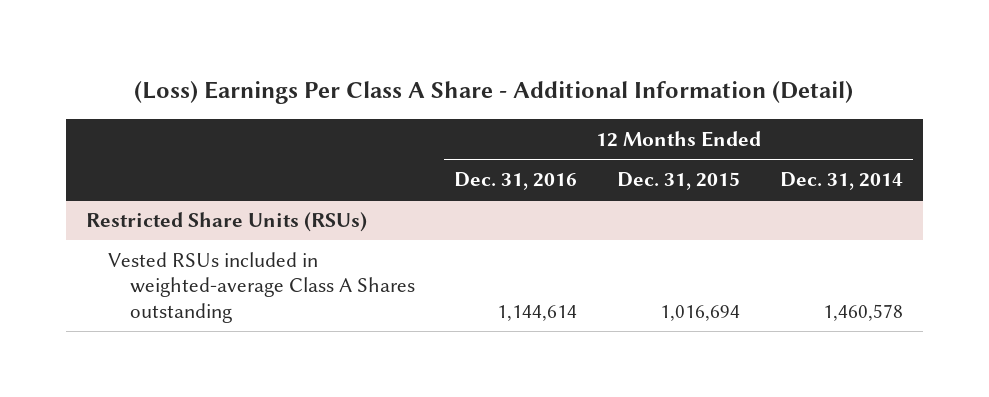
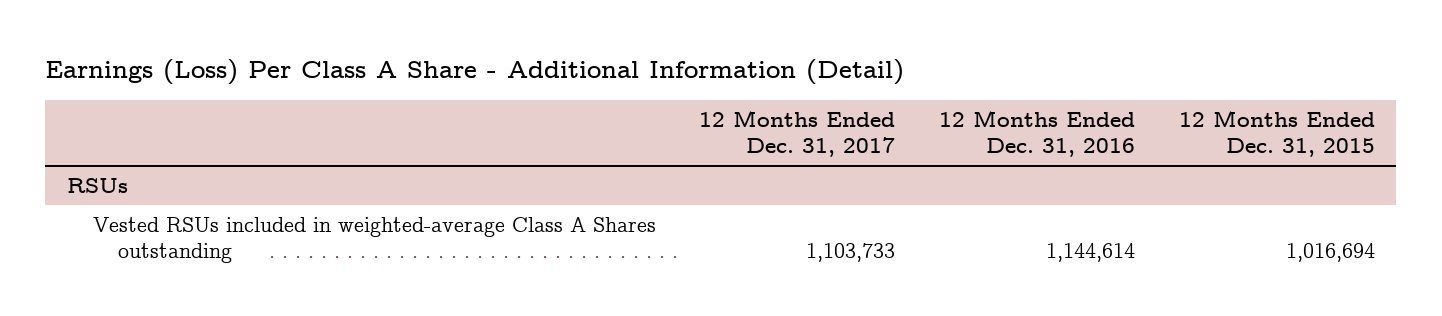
[134,81,854,105] (Loss) Earnings Per Class A Share - Additional Information (Detail) -> [45,59,905,86] Earnings (Loss) Per Class A Share - Additional Information (Detail)
[780,172,904,191] Dec. 31, 2014 -> none
none -> [699,109,896,158] 12 Months Ended Dec. 31, 2017
[85,211,367,232] Restricted Share Units (RSUs) -> [67,178,129,194] RSUs

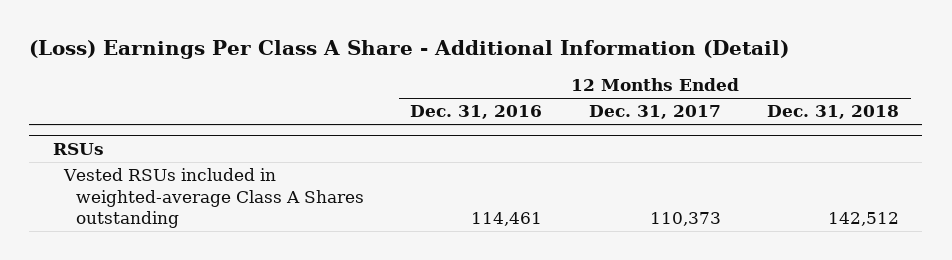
[45,59,905,86] Earnings (Loss) Per Class A Share - Additional Information (Detail) -> [29,40,790,60] (Loss) Earnings Per Class A Share - Additional Information (Detail)
[1178,109,1375,158] 12 Months Ended Dec. 31, 2015 -> none
none -> [767,105,900,120] Dec. 31, 2018
[806,243,896,263] 1,103,733 -> [649,212,721,227] 110,373
[1045,243,1135,263] 1,144,614 -> [471,212,543,227] 114,461

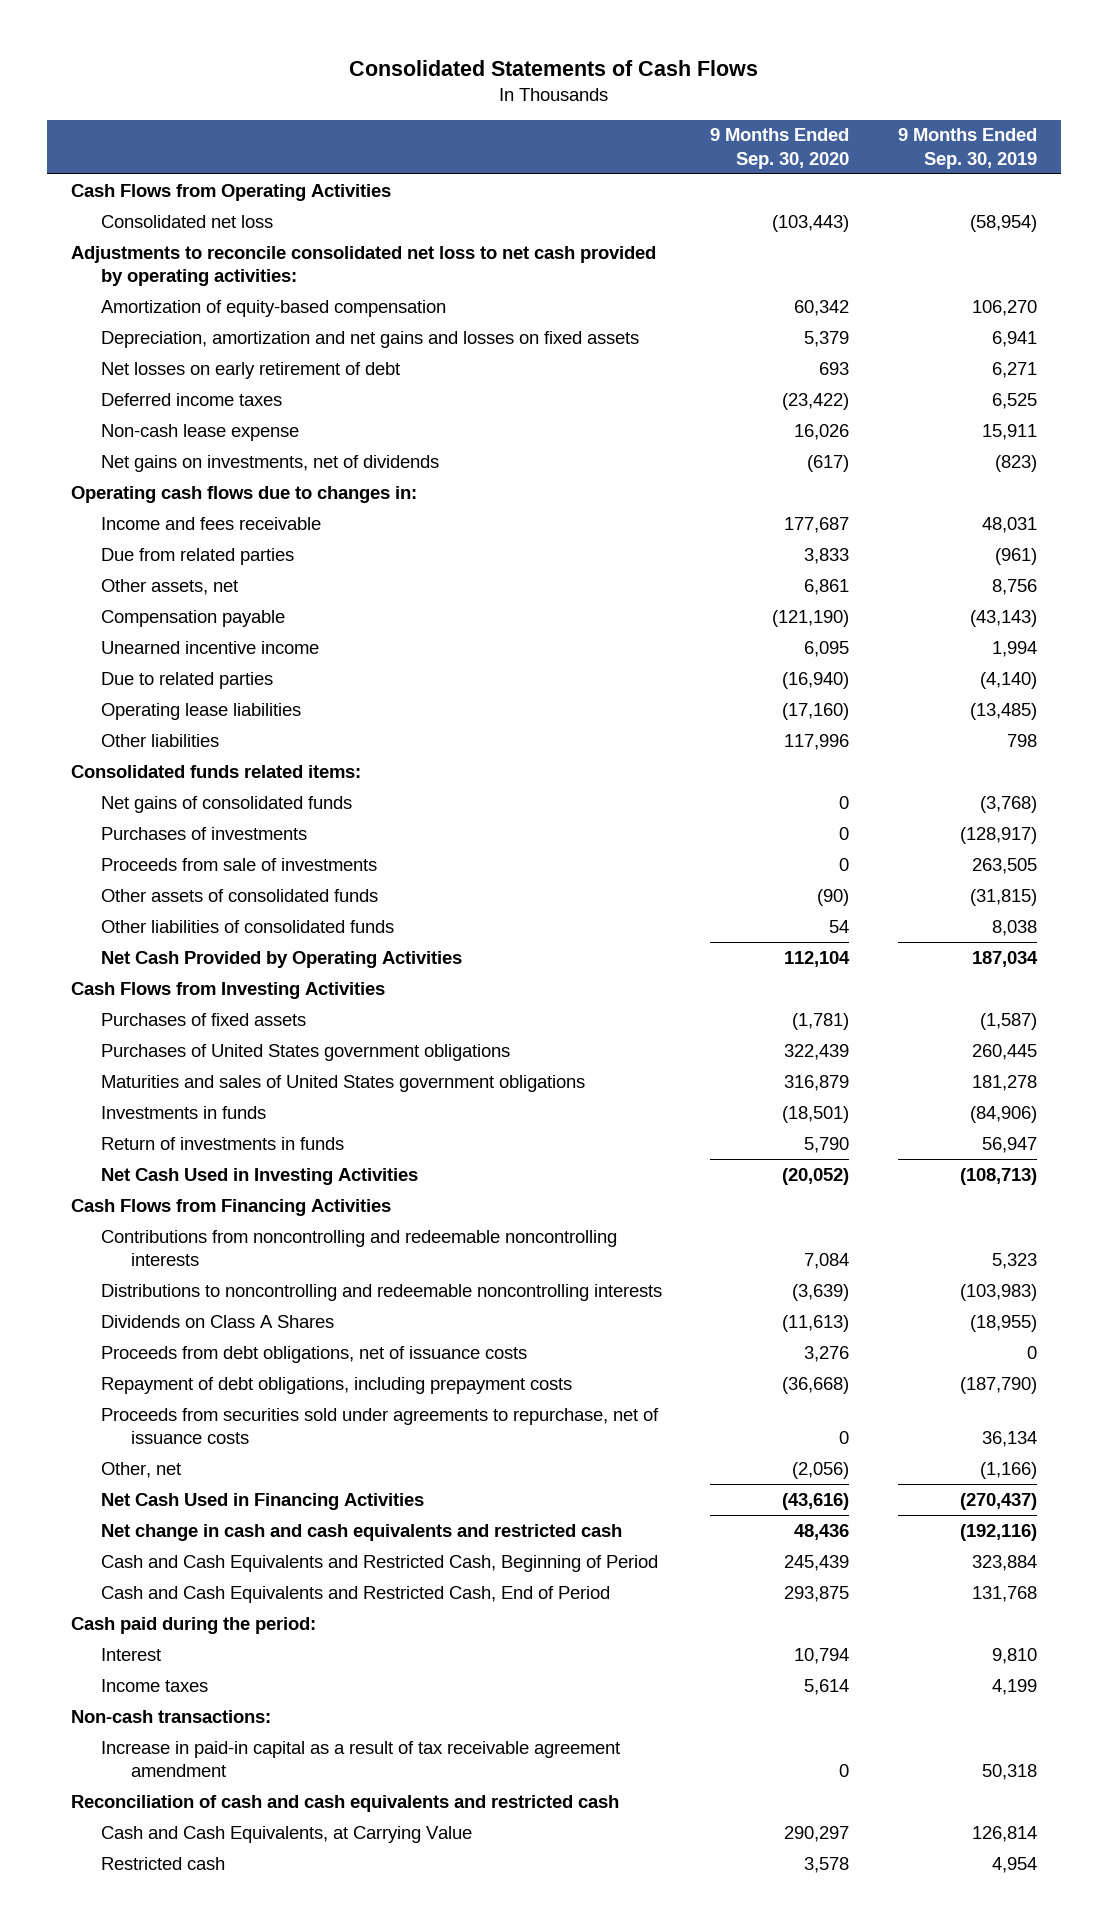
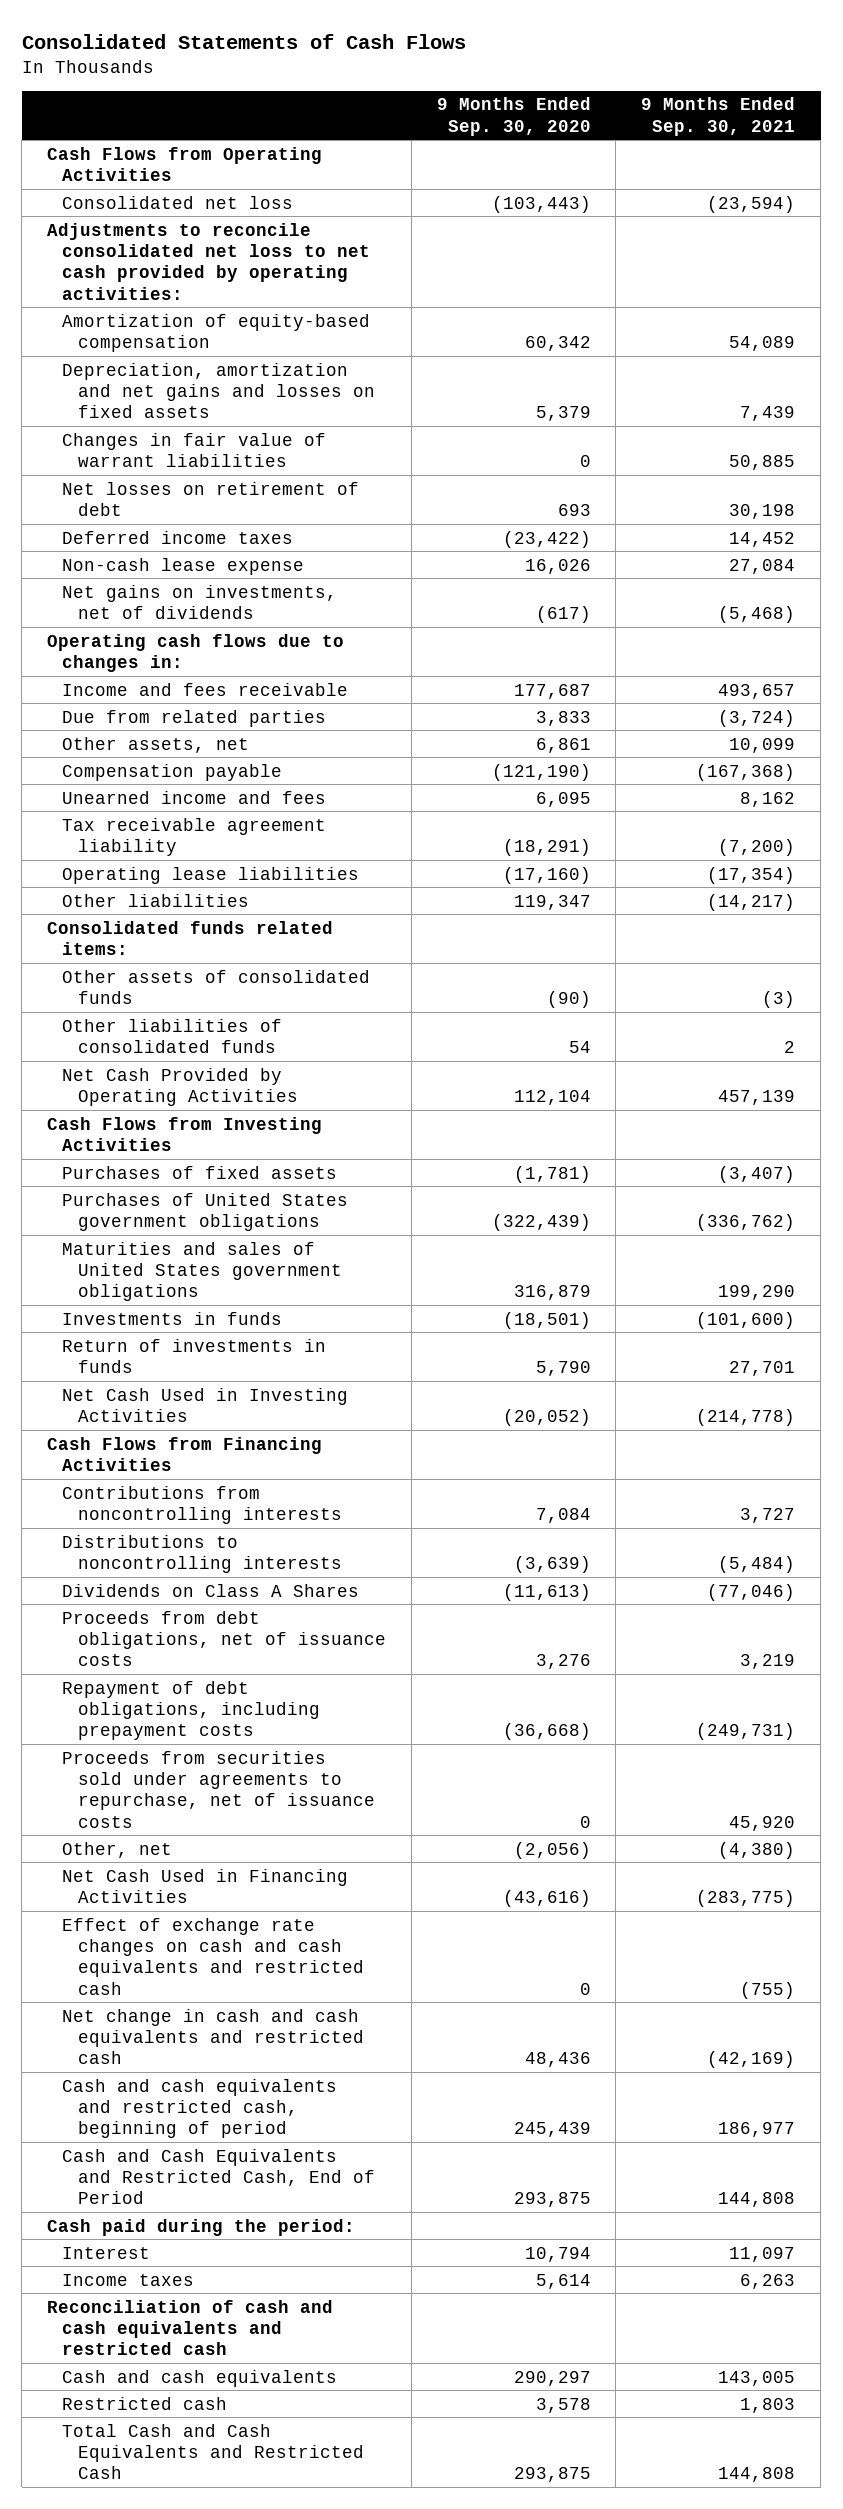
[897,128,1037,169] 9 Months Ended Sep. 30, 2019 -> none
none -> [641,97,796,136] 9 Months Ended Sep. 30, 2021
none -> [62,432,327,467] Changes in fair value of warrant liabilities
[100,361,400,379] Net losses on early retirement of debt -> [62,481,360,516] Net losses on retirement of debt
[100,671,273,689] Due to related parties -> none
[100,640,319,654] Unearned incentive income -> [62,790,327,804] Unearned income and fees
none -> [62,817,327,856] Tax receivable agreement liability
[784,733,850,750] 117,996 -> [513,894,591,910] 119,347
[100,795,352,813] Net gains of consolidated funds -> none
[100,826,307,840] Purchases of investments -> none
[100,857,377,871] Proceeds from sale of investments -> none
[784,1043,850,1060] 322,439 -> [491,1213,591,1231] (322,439)
[100,1229,617,1267] Contributions from noncontrolling and redeemable noncontrolling interests -> [62,1485,342,1524] Contributions from noncontrolling interests
[100,1283,662,1301] Distributions to noncontrolling and redeemable noncontrolling interests -> [62,1534,342,1573] Distributions to noncontrolling interests
none -> [62,1917,364,1995] Effect of exchange rate changes on cash and cash equivalents and restricted cash
[100,1554,658,1572] Cash and Cash Equivalents and Restricted Cash, Beginning of Period -> [62,2078,338,2139] Cash and cash equivalents and restricted cash, beginning of period
[70,1709,271,1723] Non-cash transactions: -> none
[100,1740,620,1778] Increase in paid-in capital as a result of tax receivable agreement amendment -> none
[100,1825,472,1843] Cash and Cash Equivalents, at Carrying Value -> [62,2369,338,2387] Cash and cash equivalents
none -> [62,2423,364,2480] Total Cash and Cash Equivalents and Restricted Cash

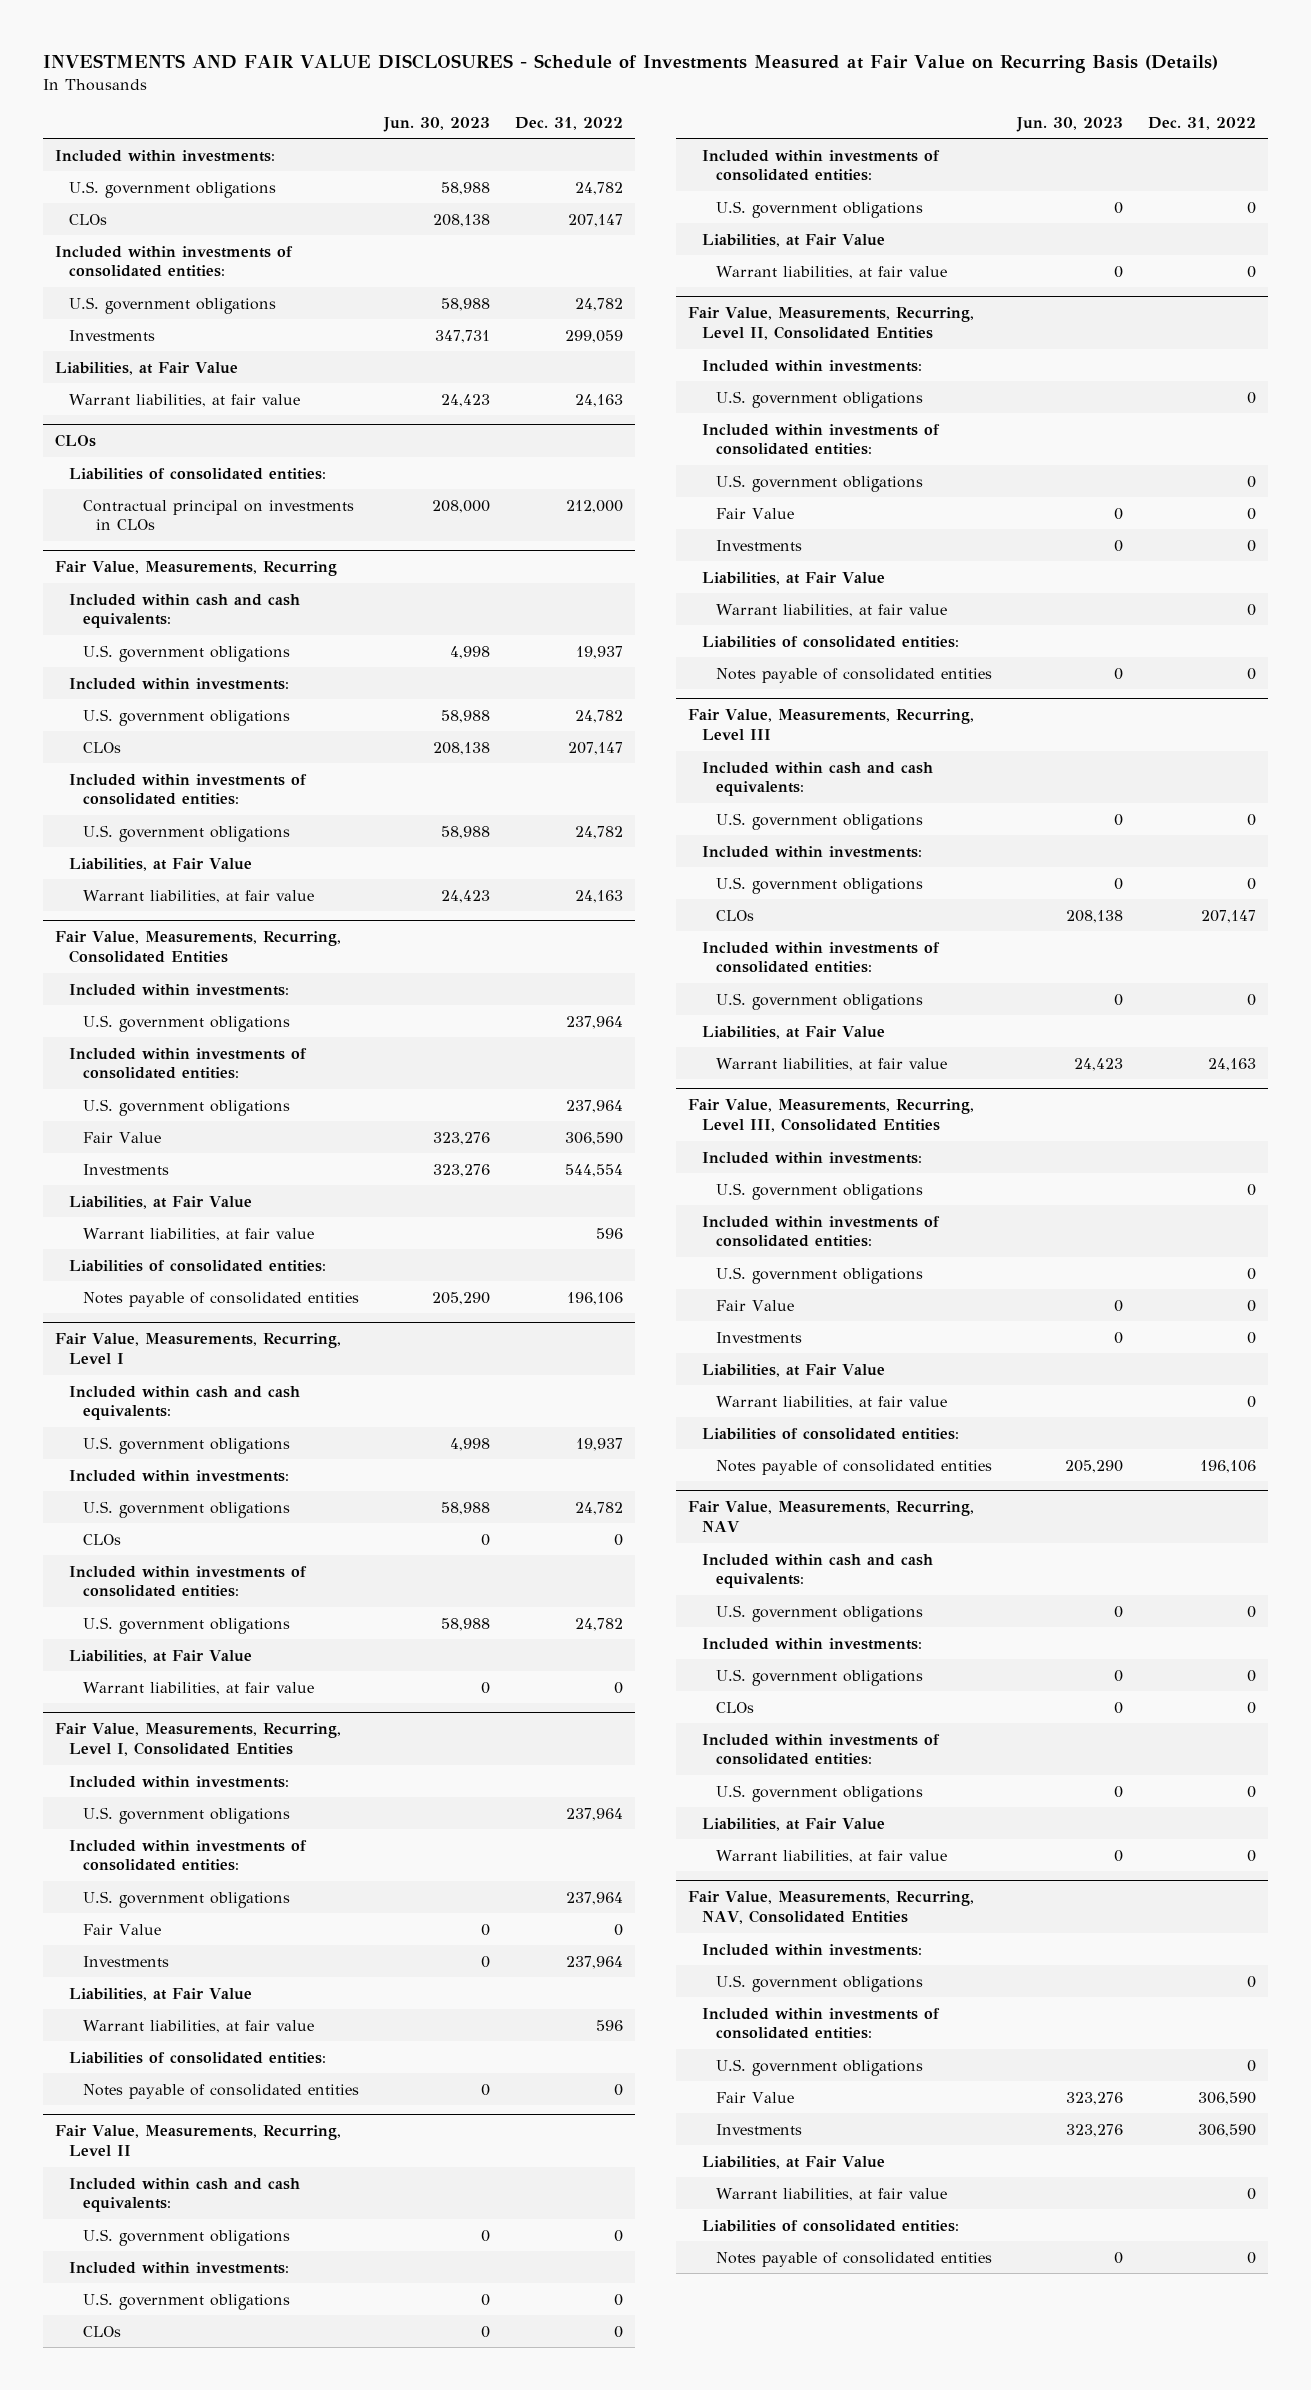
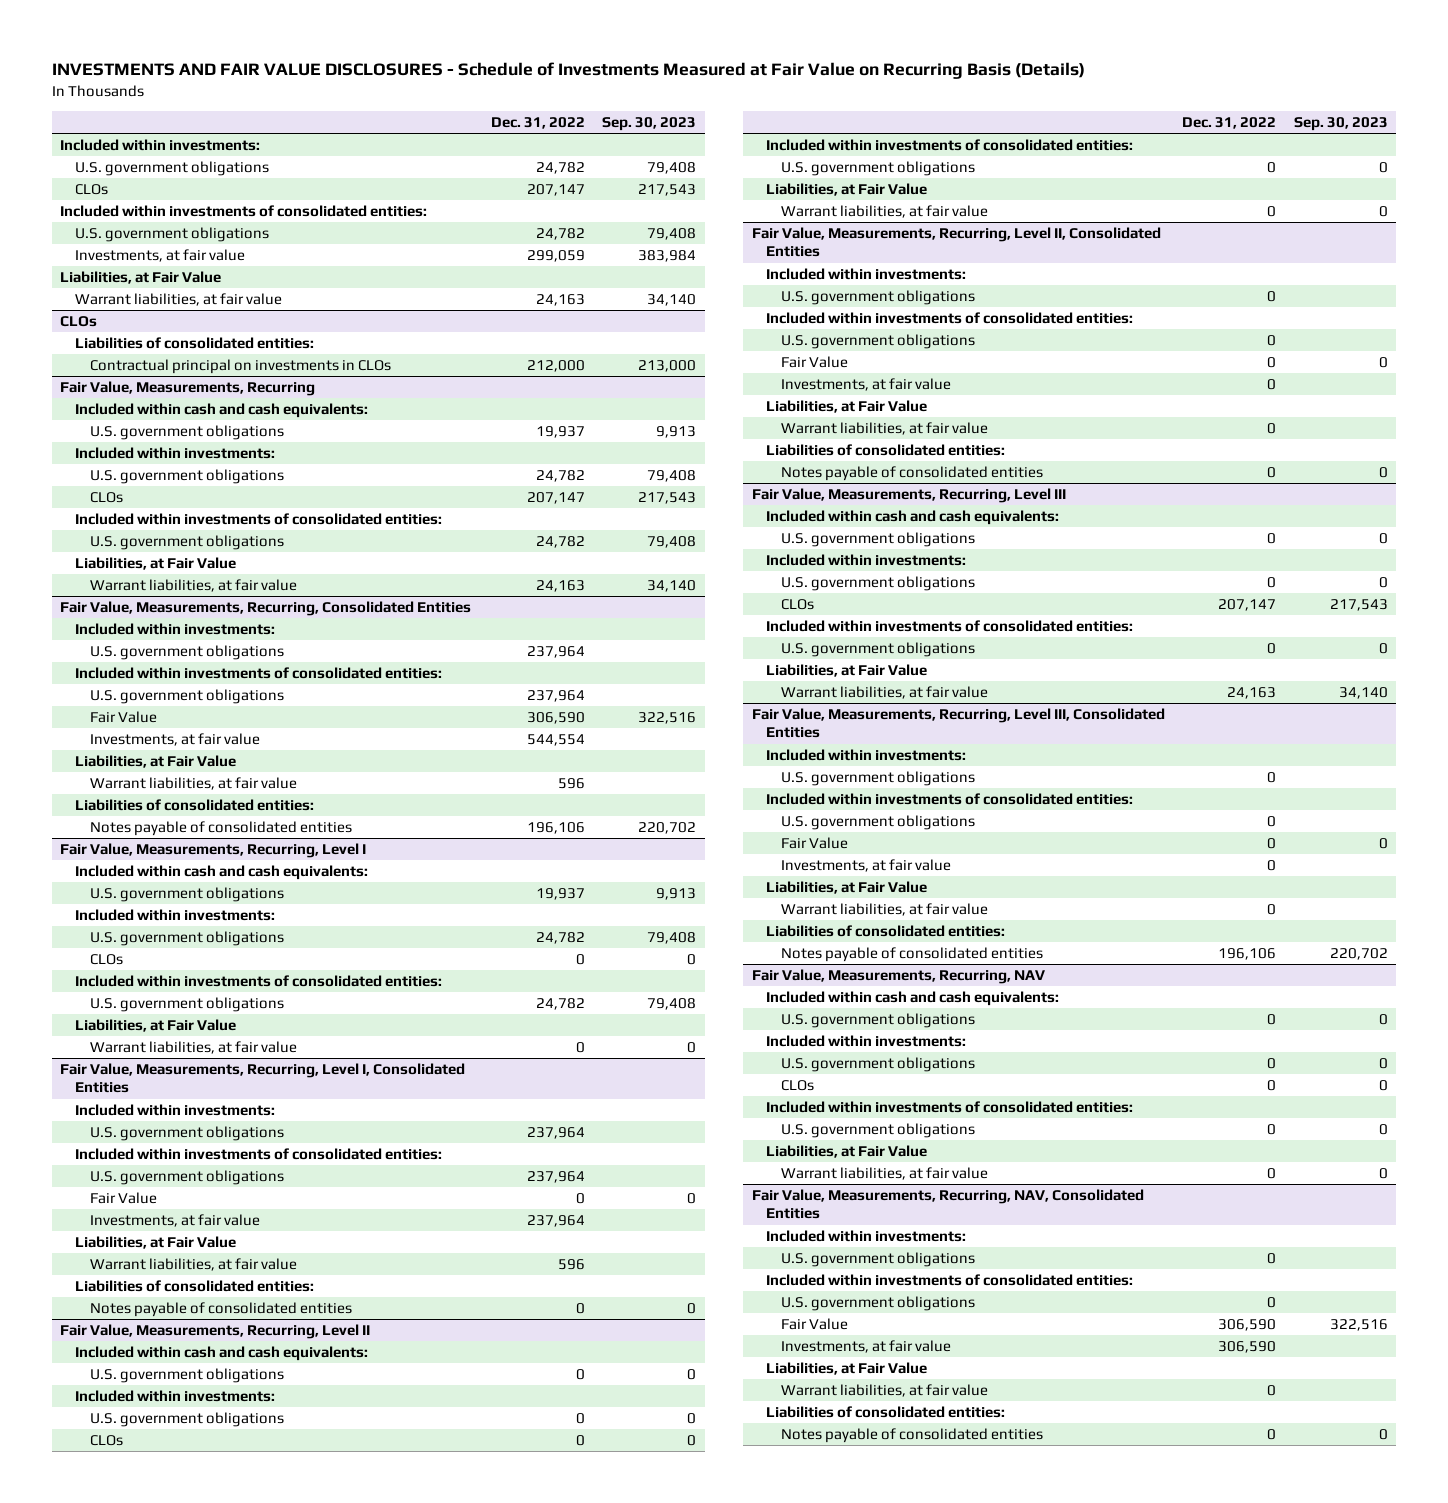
[382,116,490,132] Jun. 30, 2023 -> none
none -> [602,117,697,132] Sep. 30, 2023
[68,329,155,341] Investments -> [75,249,246,263] Investments, at fair value
[82,1163,169,1175] Investments -> [89,733,260,747] Investments, at fair value
[82,1955,169,1967] Investments -> [89,1214,260,1228] Investments, at fair value
[715,539,802,551] Investments -> [781,378,952,392] Investments, at fair value
[715,1331,802,1343] Investments -> [781,859,952,873] Investments, at fair value
[715,2123,802,2135] Investments -> [781,1340,952,1354] Investments, at fair value

